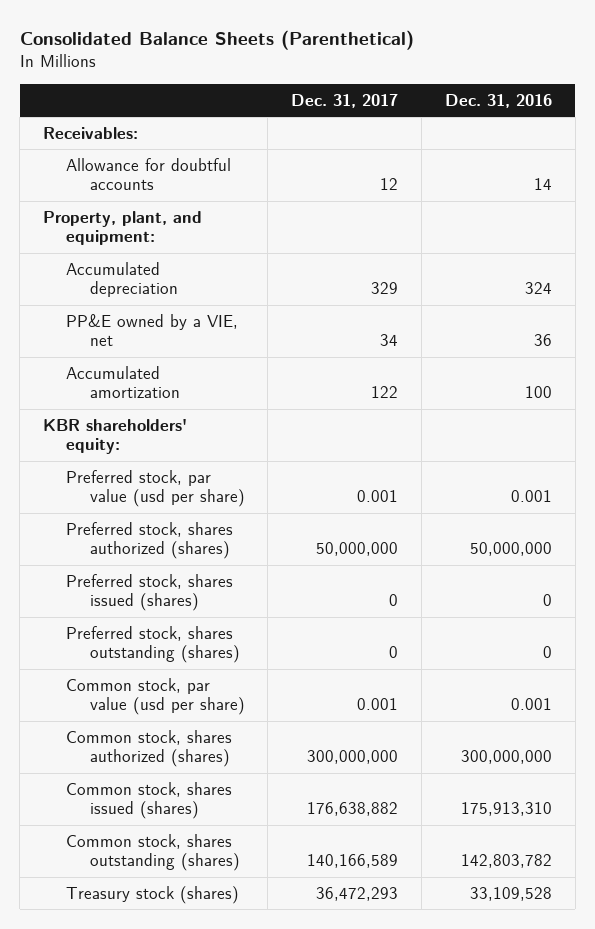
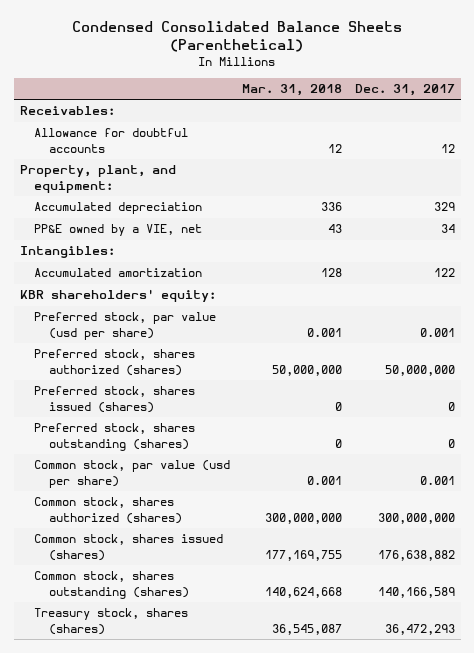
[19,30,414,51] Consolidated Balance Sheets (Parenthetical) -> [72,20,403,53] Condensed Consolidated Balance Sheets (Parenthetical)
[444,93,552,108] Dec. 31, 2016 -> none
none -> [242,84,343,97] Mar. 31, 2018
none -> [19,246,115,259] Intangibles:
[66,885,240,904] Treasury stock (shares) -> [34,608,189,635] Treasury stock, shares (shares)

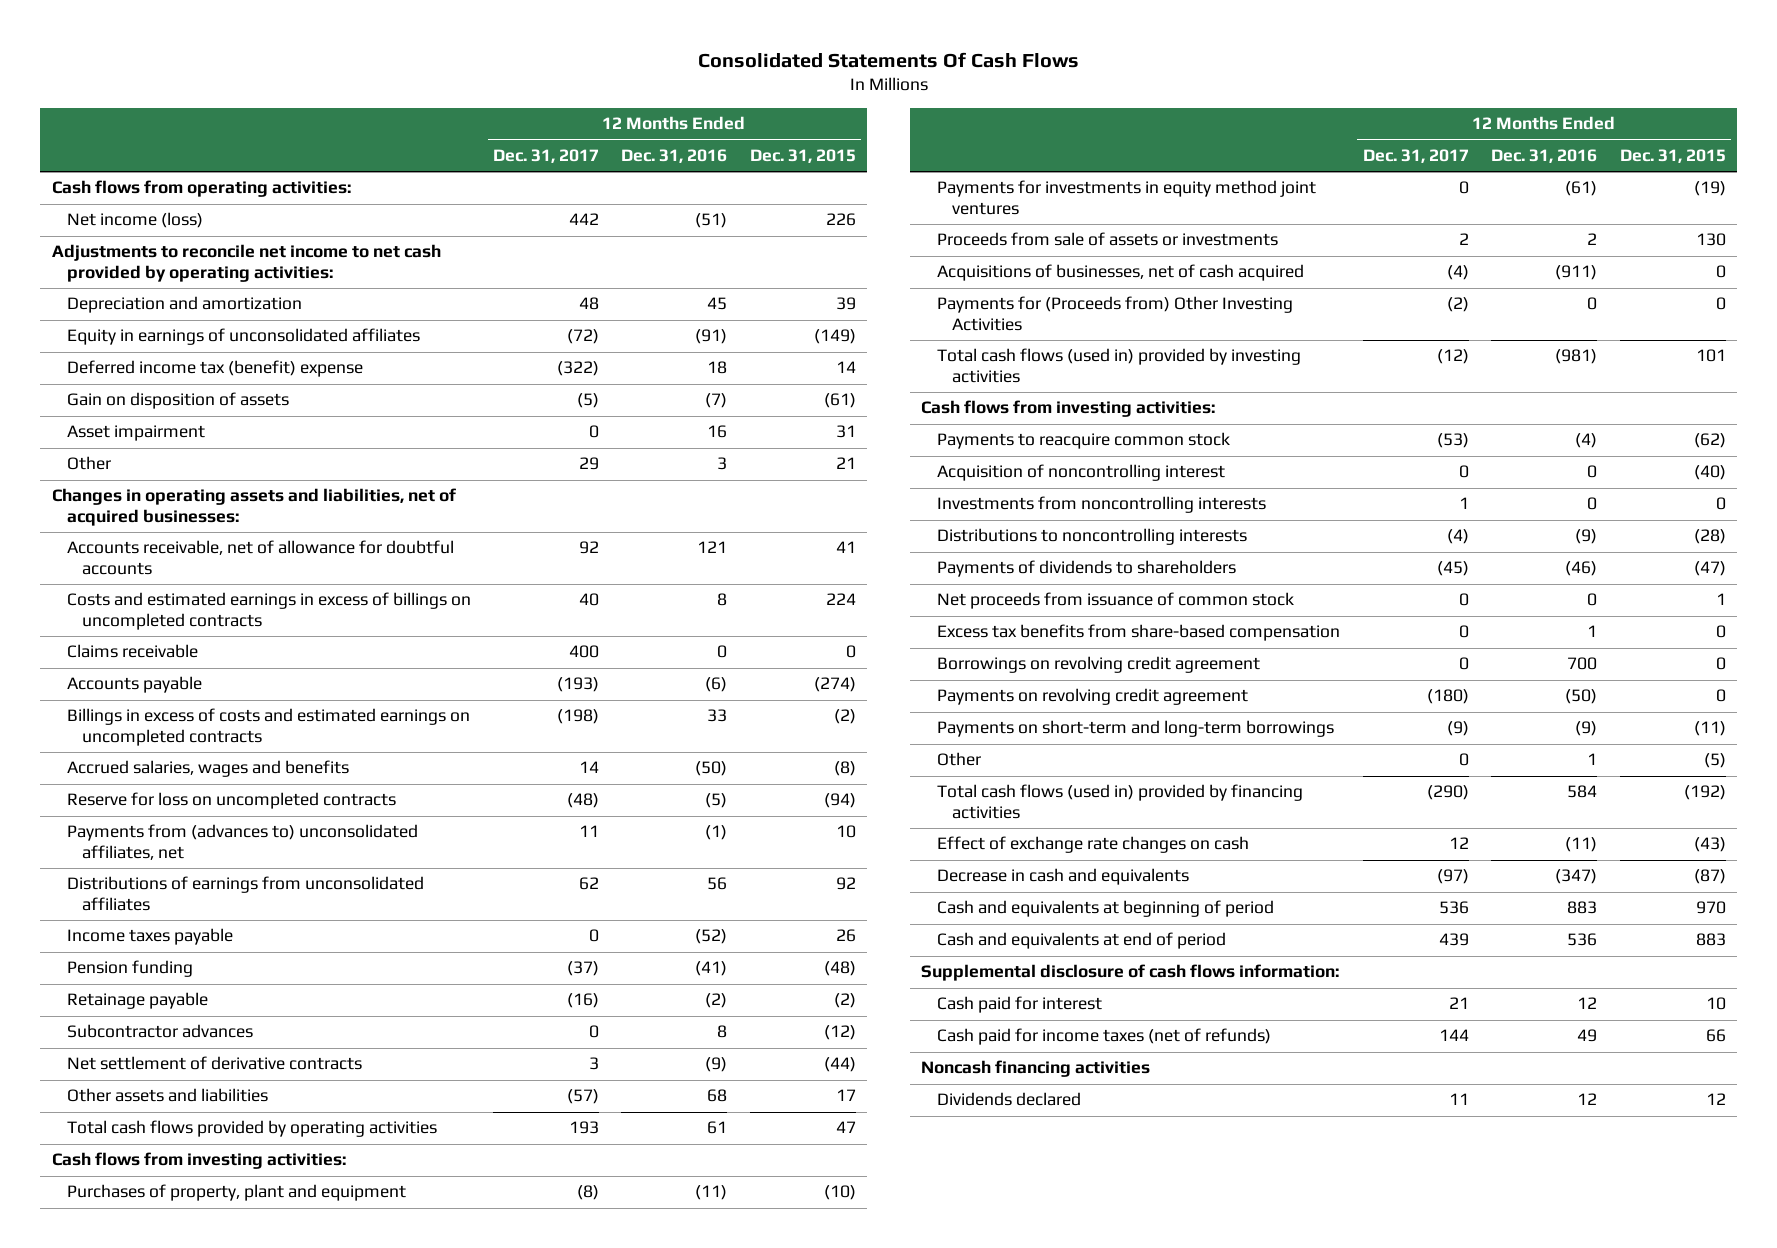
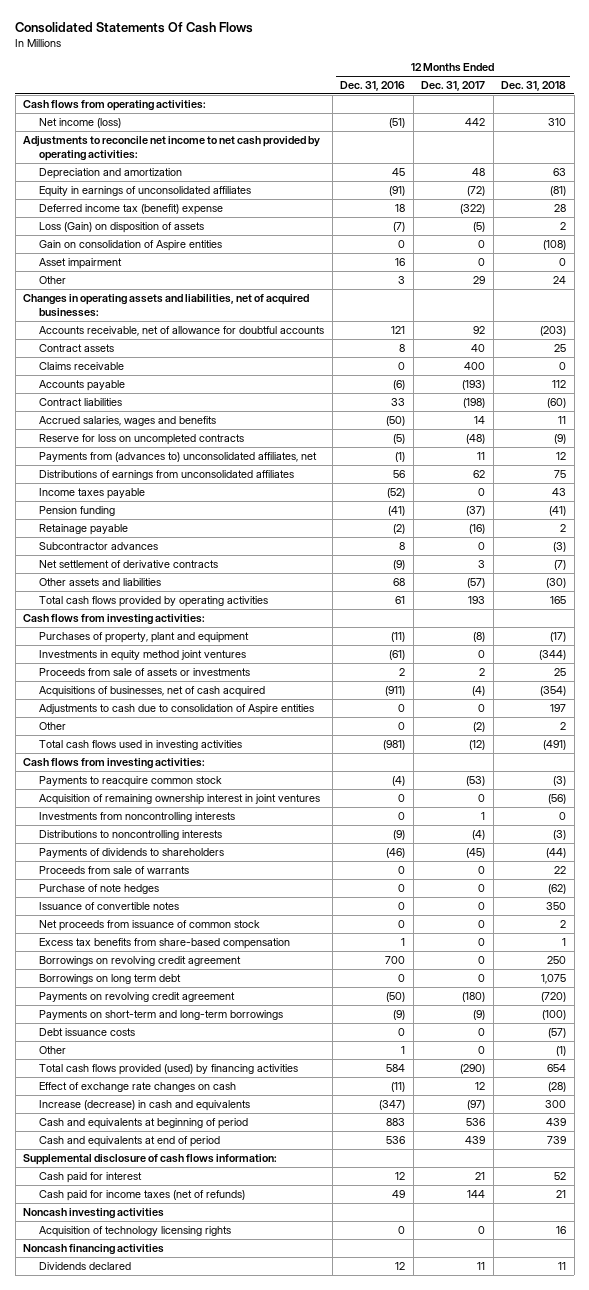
[749,148,856,163] Dec. 31, 2015 -> none
none -> [501,81,567,92] Dec. 31, 2018
[66,392,289,410] Gain on disposition of assets -> [39,221,205,233] Loss (Gain) on disposition of assets
none -> [39,239,223,251] Gain on consolidation of Aspire entities
[66,592,471,630] Costs and estimated earnings in excess of billings on uncompleted contracts -> none
none -> [39,343,115,352] Contract assets
[66,708,470,746] Billings in excess of costs and estimated earnings on uncompleted contracts -> [39,397,123,406] Contract liabilities
[936,180,1316,215] Payments for investments in equity method joint ventures -> [39,649,247,661] Investments in equity method joint ventures
none -> [39,703,315,715] Adjustments to cash due to consolidation of Aspire entities
[936,296,1293,331] Payments for (Proceeds from) Other Investing Activities -> [39,721,67,730] Other
[936,348,1301,383] Total cash flows (used in) provided by investing activities -> [39,739,243,750] Total cash flows used in investing activities
[936,464,1225,482] Acquisition of noncontrolling interest -> [39,793,321,805] Acquisition of remaining ownership interest in joint ventures
none -> [39,865,190,874] Proceeds from sale of warrants
none -> [39,883,160,894] Purchase of note hedges
none -> [39,901,180,910] Issuance of convertible notes
none -> [39,973,182,984] Borrowings on long term debt
none -> [39,1027,136,1036] Debt issuance costs
[936,784,1303,819] Total cash flows (used in) provided by financing activities -> [39,1063,299,1075] Total cash flows provided (used) by financing activities
[936,868,1189,886] Decrease in cash and equivalents -> [39,1099,251,1111] Increase (decrease) in cash and equivalents
none -> [23,1207,165,1219] Noncash investing activities
none -> [39,1225,232,1237] Acquisition of technology licensing rights

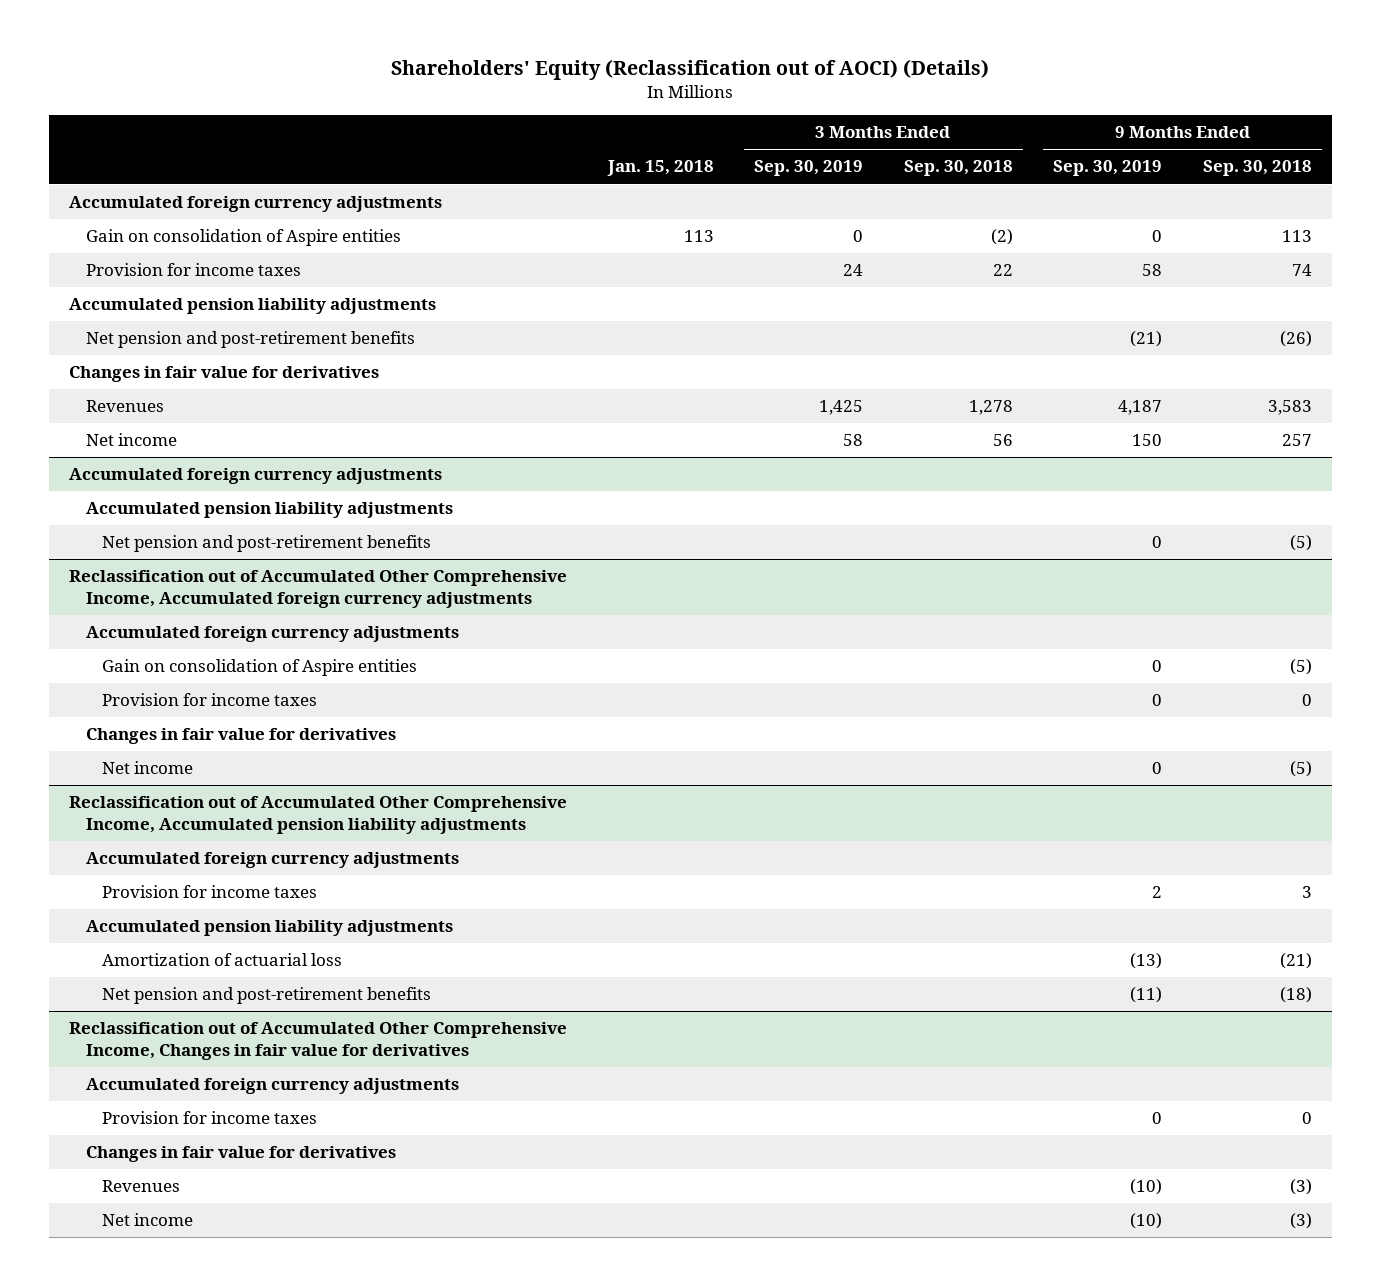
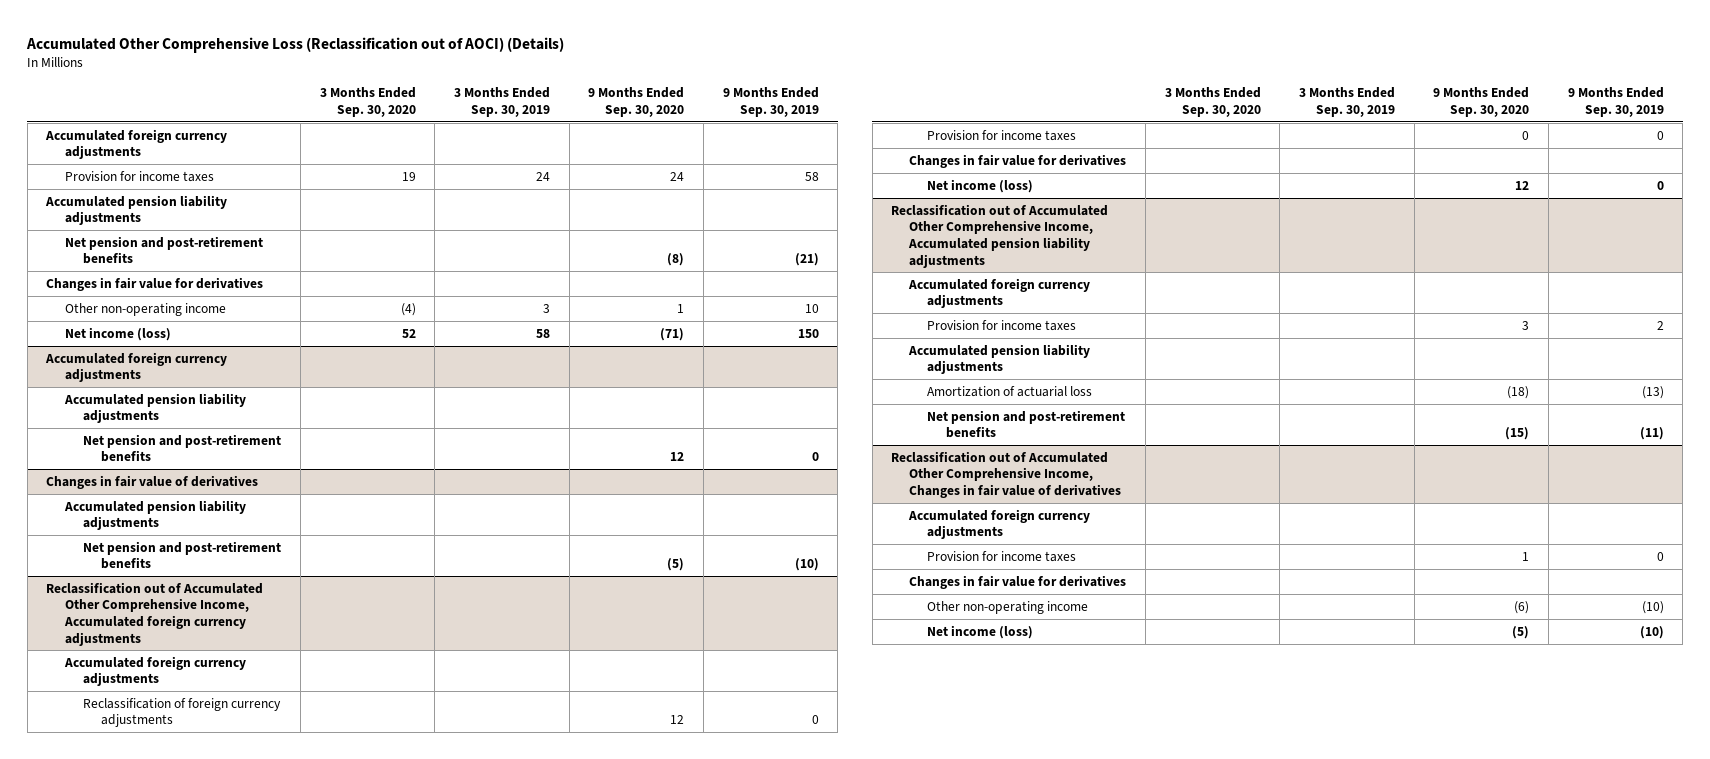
[391,58,990,80] Shareholders' Equity (Reclassification out of AOCI) (Details) -> [26,36,565,53] Accumulated Other Comprehensive Loss (Reclassification out of AOCI) (Details)
[606,160,714,177] Jan. 15, 2018 -> none
[903,160,1013,177] Sep. 30, 2018 -> none
[1202,160,1312,177] Sep. 30, 2018 -> none
none -> [319,87,416,118] 3 Months Ended Sep. 30, 2020
none -> [588,87,685,118] 9 Months Ended Sep. 30, 2020
[85,229,401,247] Gain on consolidation of Aspire entities -> none
[85,400,164,413] Revenues -> none
none -> [64,302,226,316] Other non-operating income
[85,433,177,447] Net income -> [64,326,171,341] Net income (loss)
none -> [46,474,259,489] Changes in fair value of derivatives
none -> [63,499,246,531] Accumulated pension liability adjustments
none -> [82,540,281,570] Net pension and post-retirement benefits
[102,659,418,677] Gain on consolidation of Aspire entities -> [82,697,281,728] Reclassification of foreign currency adjustments
[102,761,194,775] Net income -> [927,178,1034,193] Net income (loss)
[68,1022,567,1060] Reclassification out of Accumulated Other Comprehensive Income, Changes in fair value for derivatives -> [891,450,1122,498] Reclassification out of Accumulated Other Comprehensive Income, Changes in fair value of derivatives
[102,1180,181,1193] Revenues -> none
none -> [927,600,1089,614] Other non-operating income
[102,1213,194,1227] Net income -> [927,624,1034,639] Net income (loss)

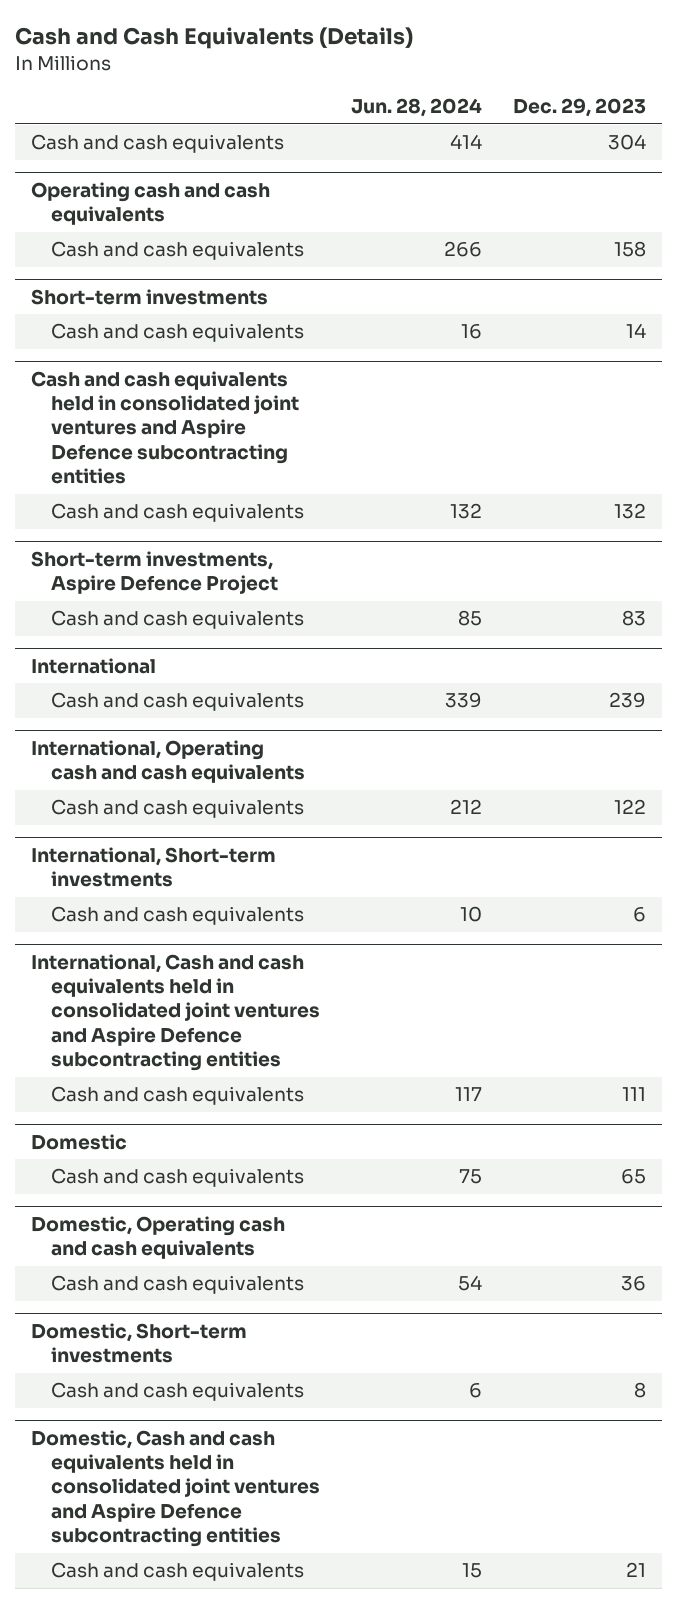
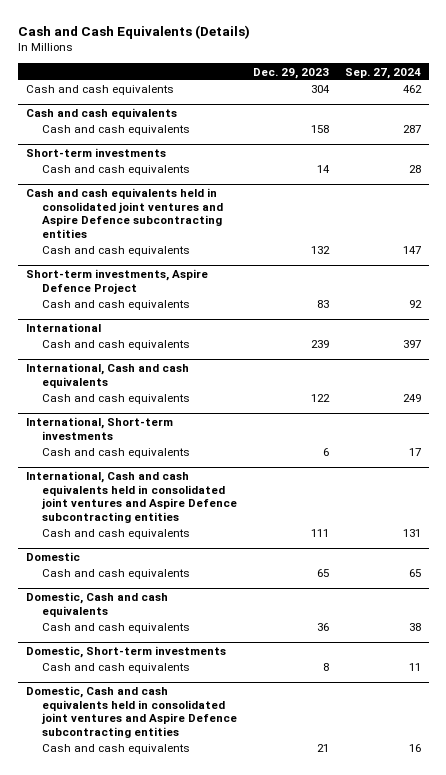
[351,98,483,118] Jun. 28, 2024 -> none
none -> [344,67,421,79] Sep. 27, 2024
[30,181,270,225] Operating cash and cash equivalents -> [25,108,177,120] Cash and cash equivalents
[30,739,306,783] International, Operating cash and cash equivalents -> [25,363,189,388] International, Cash and cash equivalents
[30,1215,285,1259] Domestic, Operating cash and cash equivalents -> [25,592,168,617] Domestic, Cash and cash equivalents

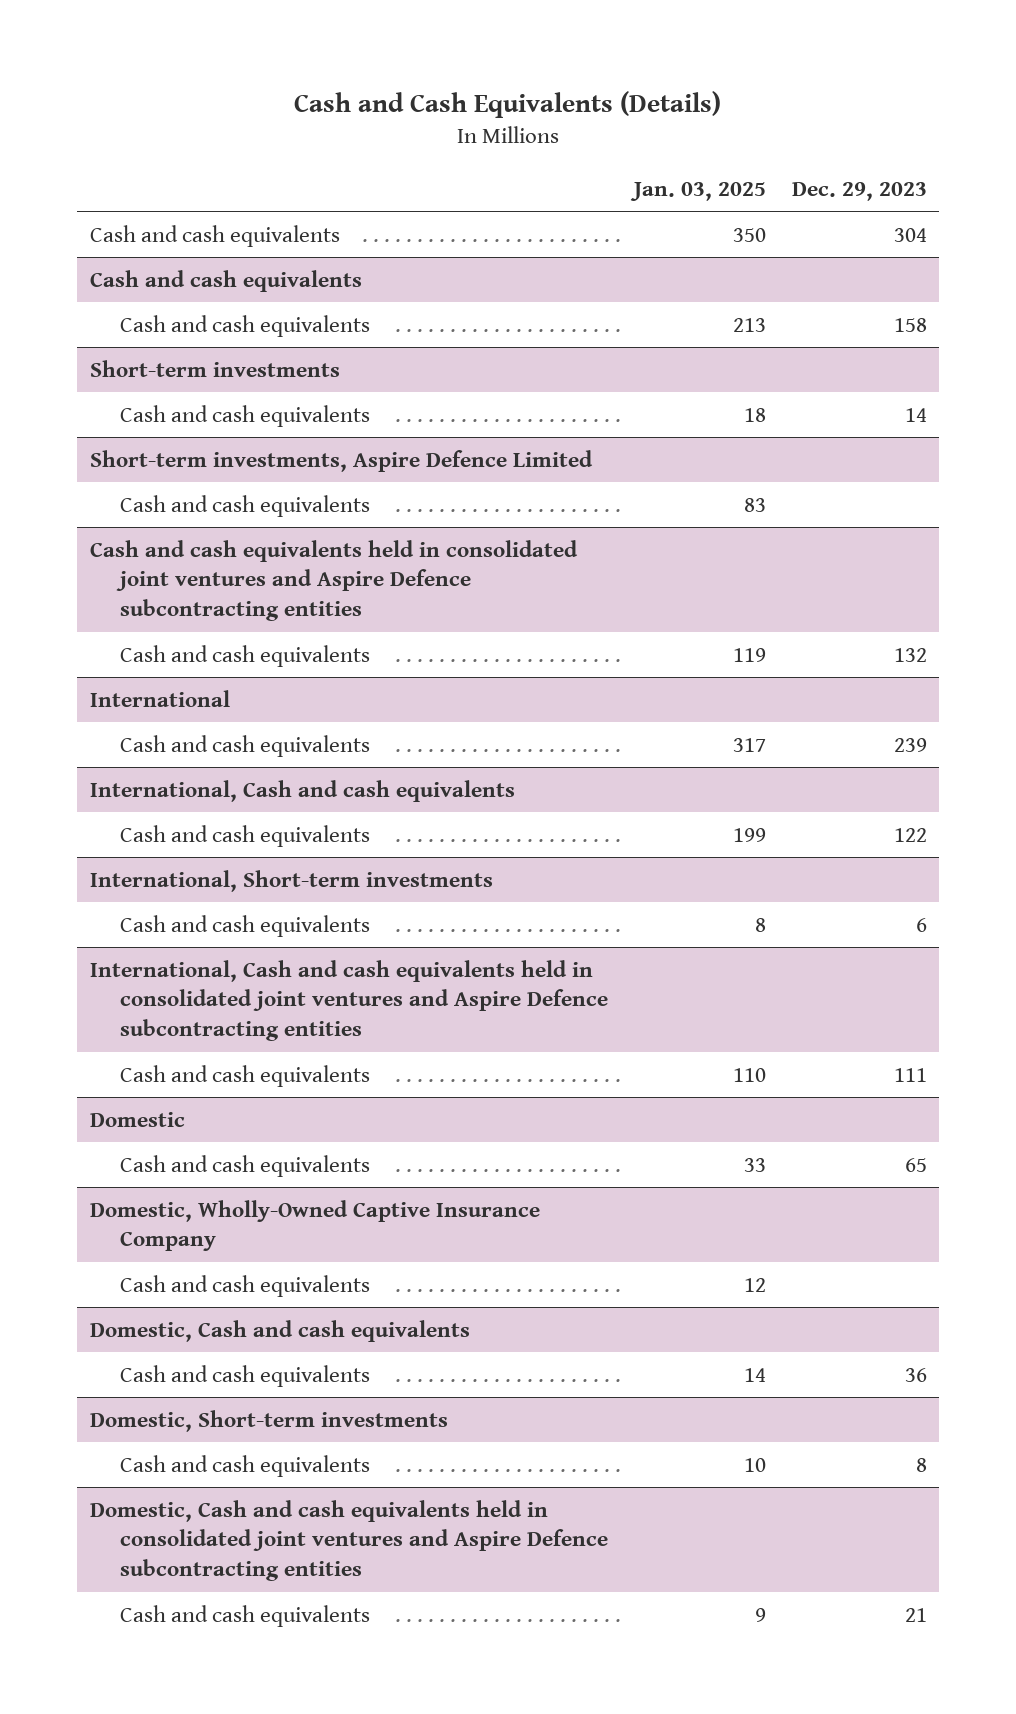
[344,67,421,79] Sep. 27, 2024 -> none
none -> [629,181,766,201] Jan. 03, 2025
none -> [89,449,593,472] Short-term investments, Aspire Defence Limited
none -> [120,494,371,517] Cash and cash equivalents
[25,269,208,294] Short-term investments, Aspire Defence Project -> none
[41,300,190,311] Cash and cash equivalents -> none
none -> [89,1199,540,1252] Domestic, Wholly-Owned Captive Insurance Company
none -> [120,1274,371,1297] Cash and cash equivalents

